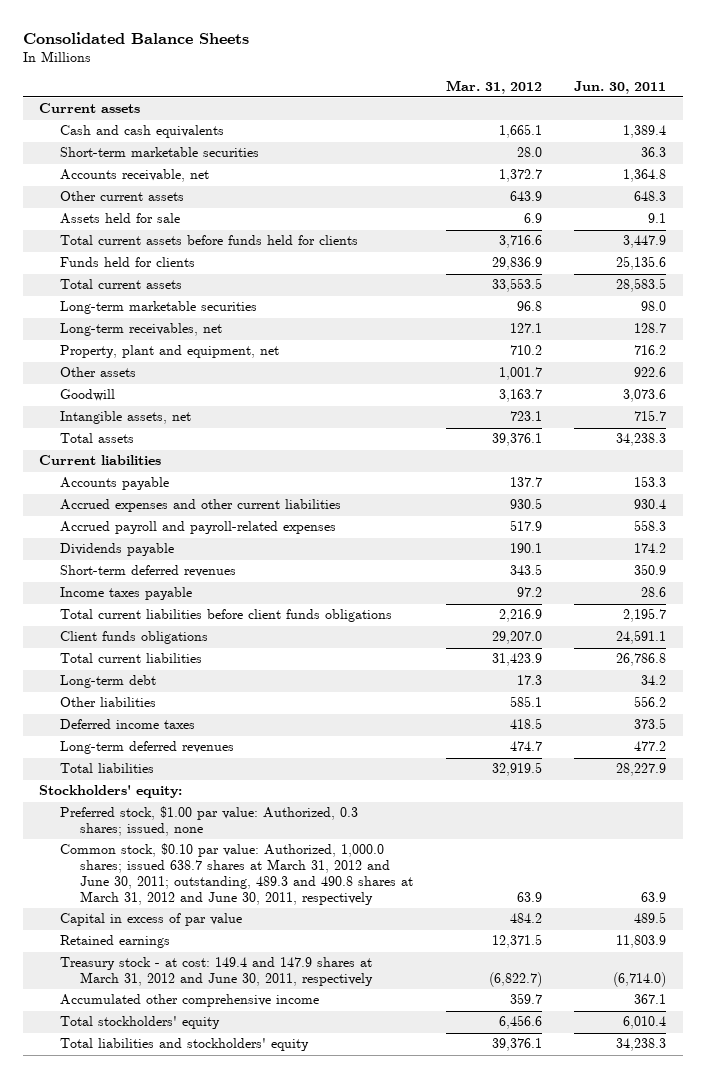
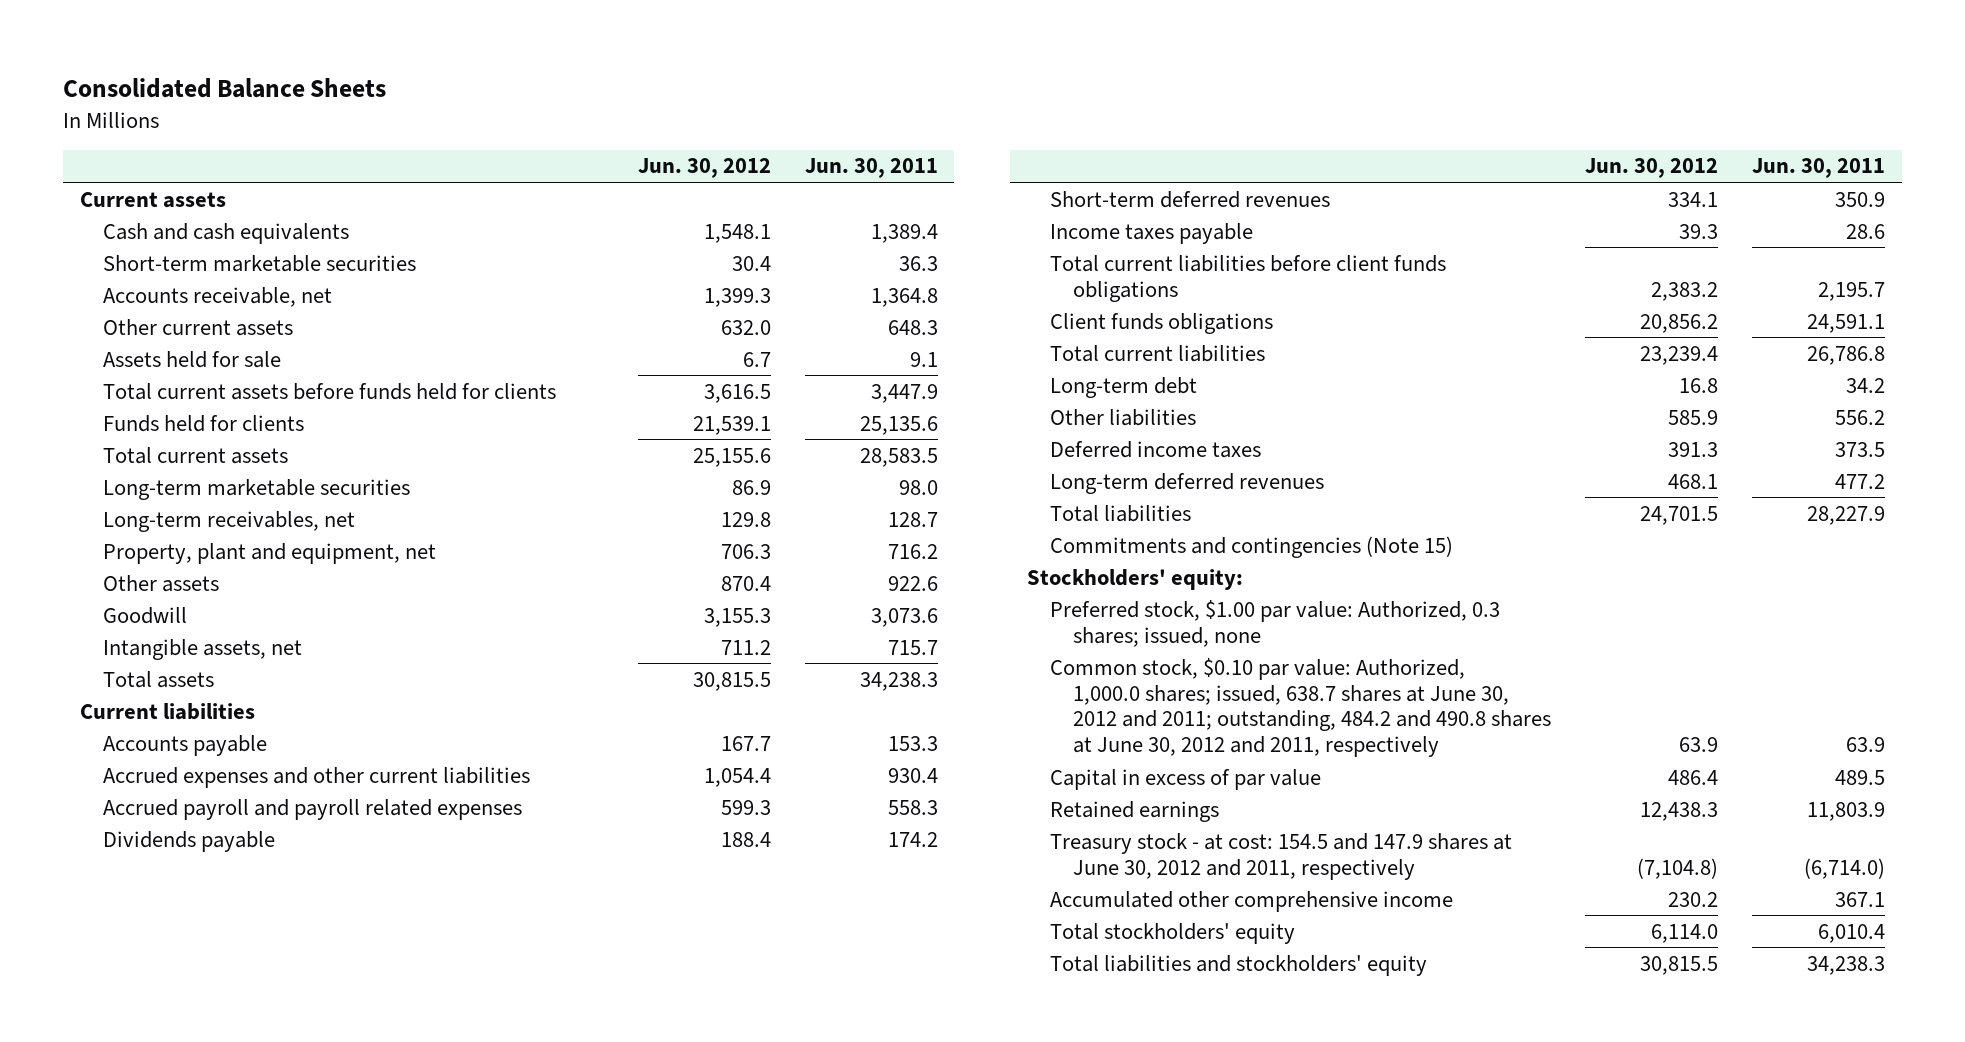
[445,79,542,94] Mar. 31, 2012 -> none
none -> [637,158,771,179] Jun. 30, 2012
[59,521,336,535] Accrued payroll and payroll-related expenses -> [102,798,522,820] Accrued payroll and payroll related expenses
none -> [1050,535,1454,558] Commitments and contingencies (Note 15)
[59,843,414,905] Common stock, $0.10 par value: Authorized, 1,000.0 shares; issued 638.7 shares at March 31, 2012 and June 30, 2011; outstanding, 489.3 and 490.8 shares at March 31, 2012 and June 30, 2011, respectively -> [1050,657,1552,758] Common stock, $0.10 par value: Authorized, 1,000.0 shares; issued, 638.7 shares at June 30, 2012 and 2011; outstanding, 484.2 and 490.8 shares at June 30, 2012 and 2011, respectively
[59,957,374,987] Treasury stock - at cost: 149.4 and 147.9 shares at March 31, 2012 and June 30, 2011, respectively -> [1050,832,1513,880] Treasury stock - at cost: 154.5 and 147.9 shares at June 30, 2012 and 2011, respectively

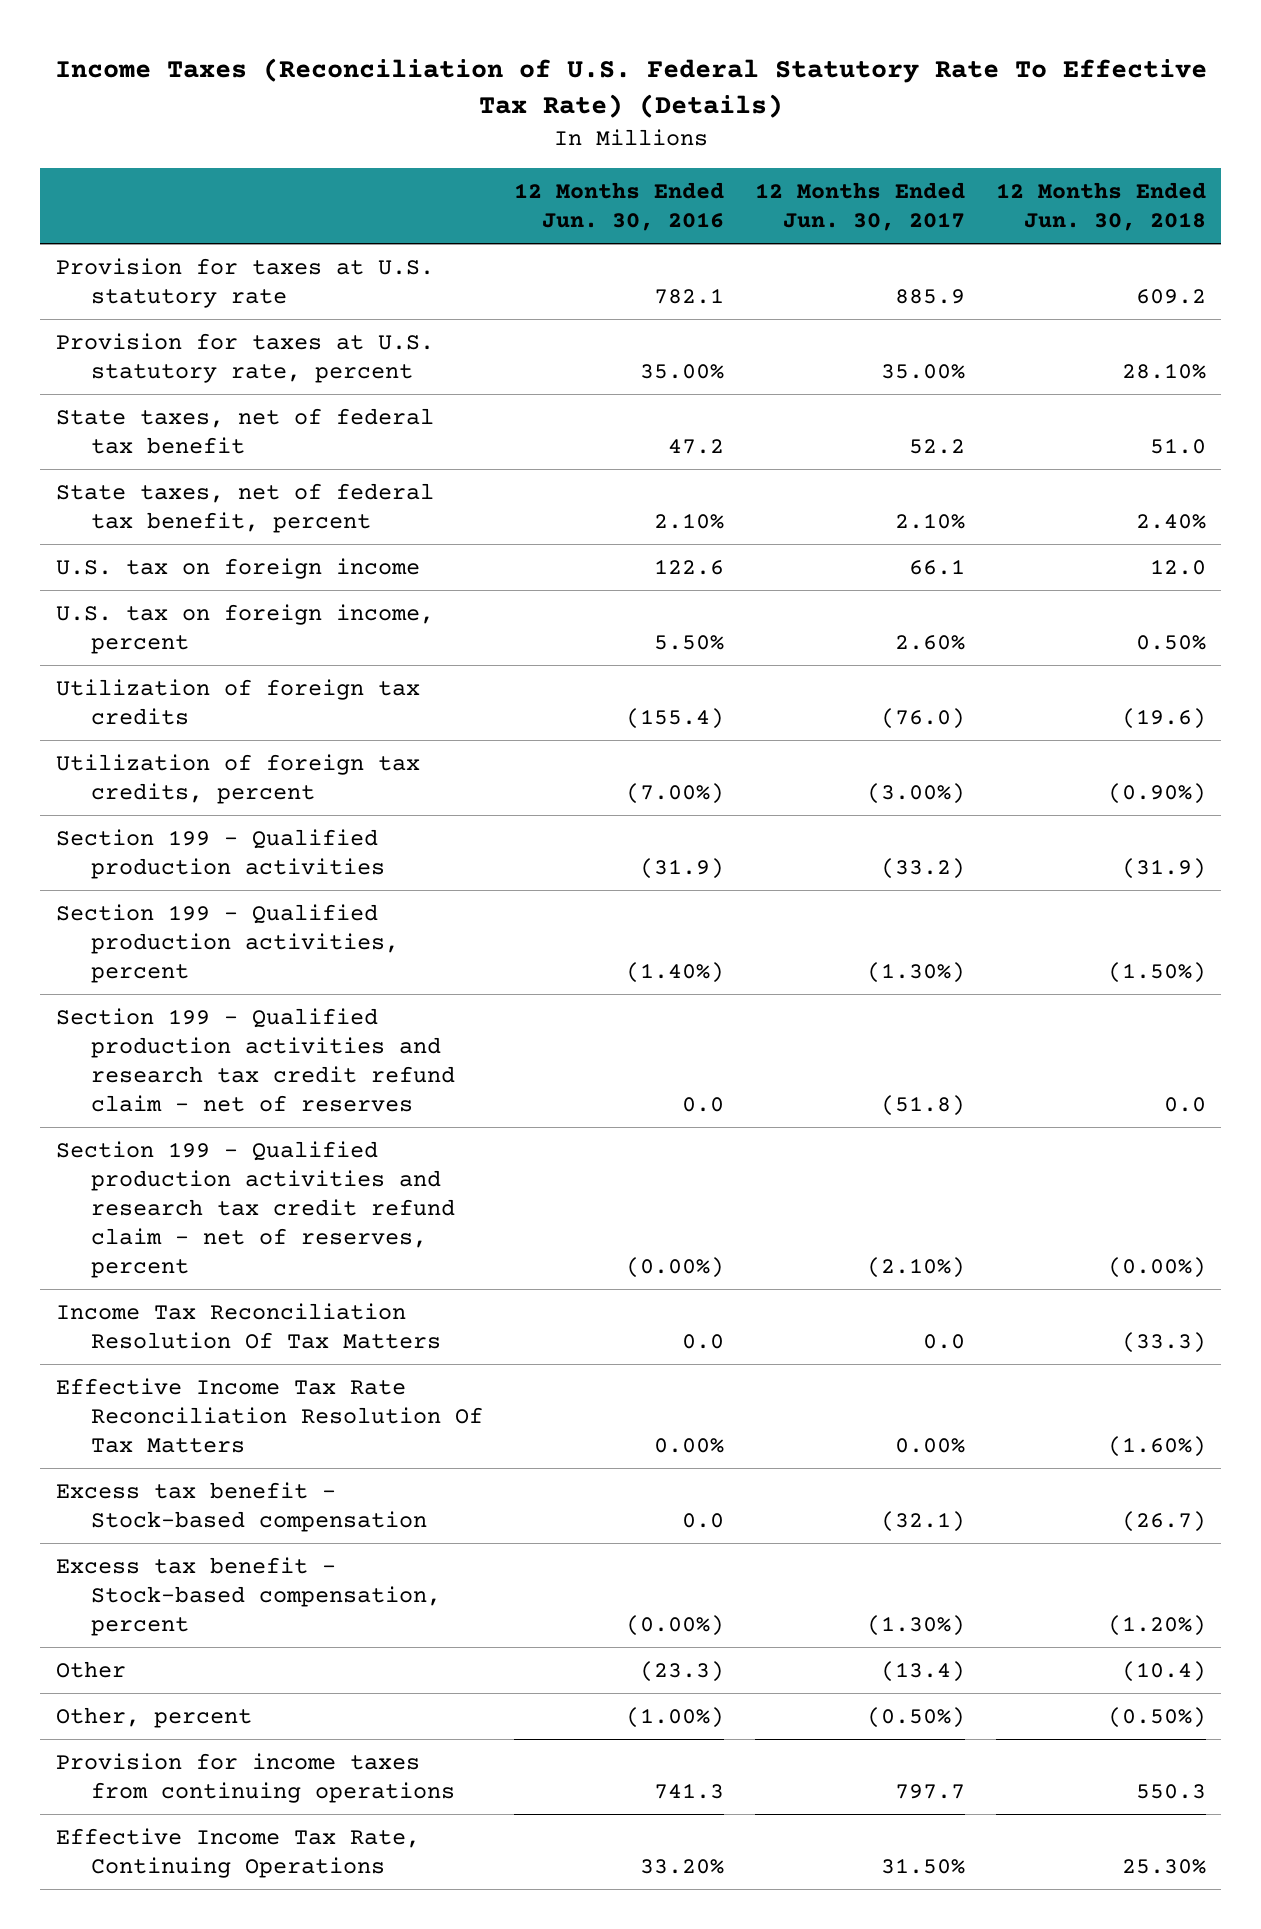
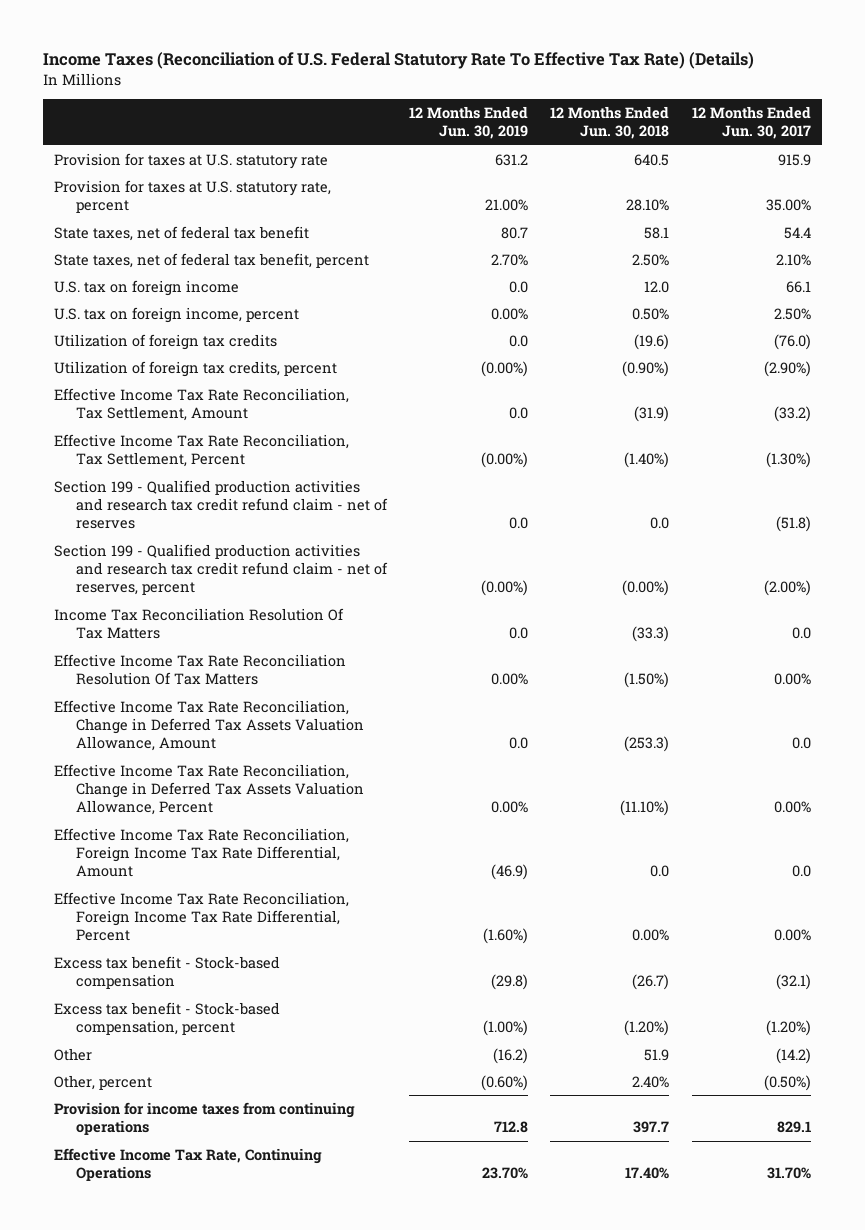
[513,182,724,232] 12 Months Ended Jun. 30, 2016 -> none
none -> [409,105,529,140] 12 Months Ended Jun. 30, 2019
[894,288,965,304] 885.9 -> [777,153,811,166] 915.9
[1135,288,1206,304] 609.2 -> [634,153,670,166] 640.5
[908,438,965,454] 52.2 -> [783,226,811,239] 54.4
[1149,437,1206,454] 51.0 -> [644,226,670,239] 58.1
[1135,513,1206,529] 2.40% -> [632,253,670,266] 2.50%
[894,634,965,650] 2.60% -> [773,307,811,320] 2.50%
[55,903,399,983] Section 199 - Qualified production activities, percent -> none
[866,782,965,804] (3.00%) -> [763,360,811,377] (2.90%)
[55,828,385,879] Section 199 - Qualified production activities -> [54,387,350,422] Effective Income Tax Rate Reconciliation, Tax Settlement, Amount
none -> [54,433,350,468] Effective Income Tax Rate Reconciliation, Tax Settlement, Percent
[866,1256,965,1278] (2.10%) -> [763,580,811,597] (2.00%)
[1107,1435,1206,1457] (1.60%) -> [624,672,670,689] (1.50%)
none -> [54,699,365,752] Effective Income Tax Rate Reconciliation, Change in Deferred Tax Assets Valuation Allowance, Amount
none -> [54,763,365,816] Effective Income Tax Rate Reconciliation, Change in Deferred Tax Assets Valuation Allowance, Percent
none -> [54,827,350,878] Effective Income Tax Rate Reconciliation, Foreign Income Tax Rate Differential, Amount
none -> [54,891,350,942] Effective Income Tax Rate Reconciliation, Foreign Income Tax Rate Differential, Percent
[866,1614,965,1636] (1.30%) -> [765,1020,811,1037] (1.20%)
[880,1660,965,1682] (13.4) -> [775,1047,811,1064] (14.2)
[1121,1660,1206,1682] (10.4) -> [644,1048,670,1061] 51.9
[1107,1706,1206,1728] (0.50%) -> [632,1075,670,1088] 2.40%
[894,1783,965,1799] 797.7 -> [776,1121,811,1134] 829.1
[1135,1783,1206,1799] 550.3 -> [633,1121,670,1134] 397.7
[880,1857,965,1874] 31.50% -> [766,1167,811,1180] 31.70%
[1121,1858,1206,1874] 25.30% -> [625,1167,670,1180] 17.40%

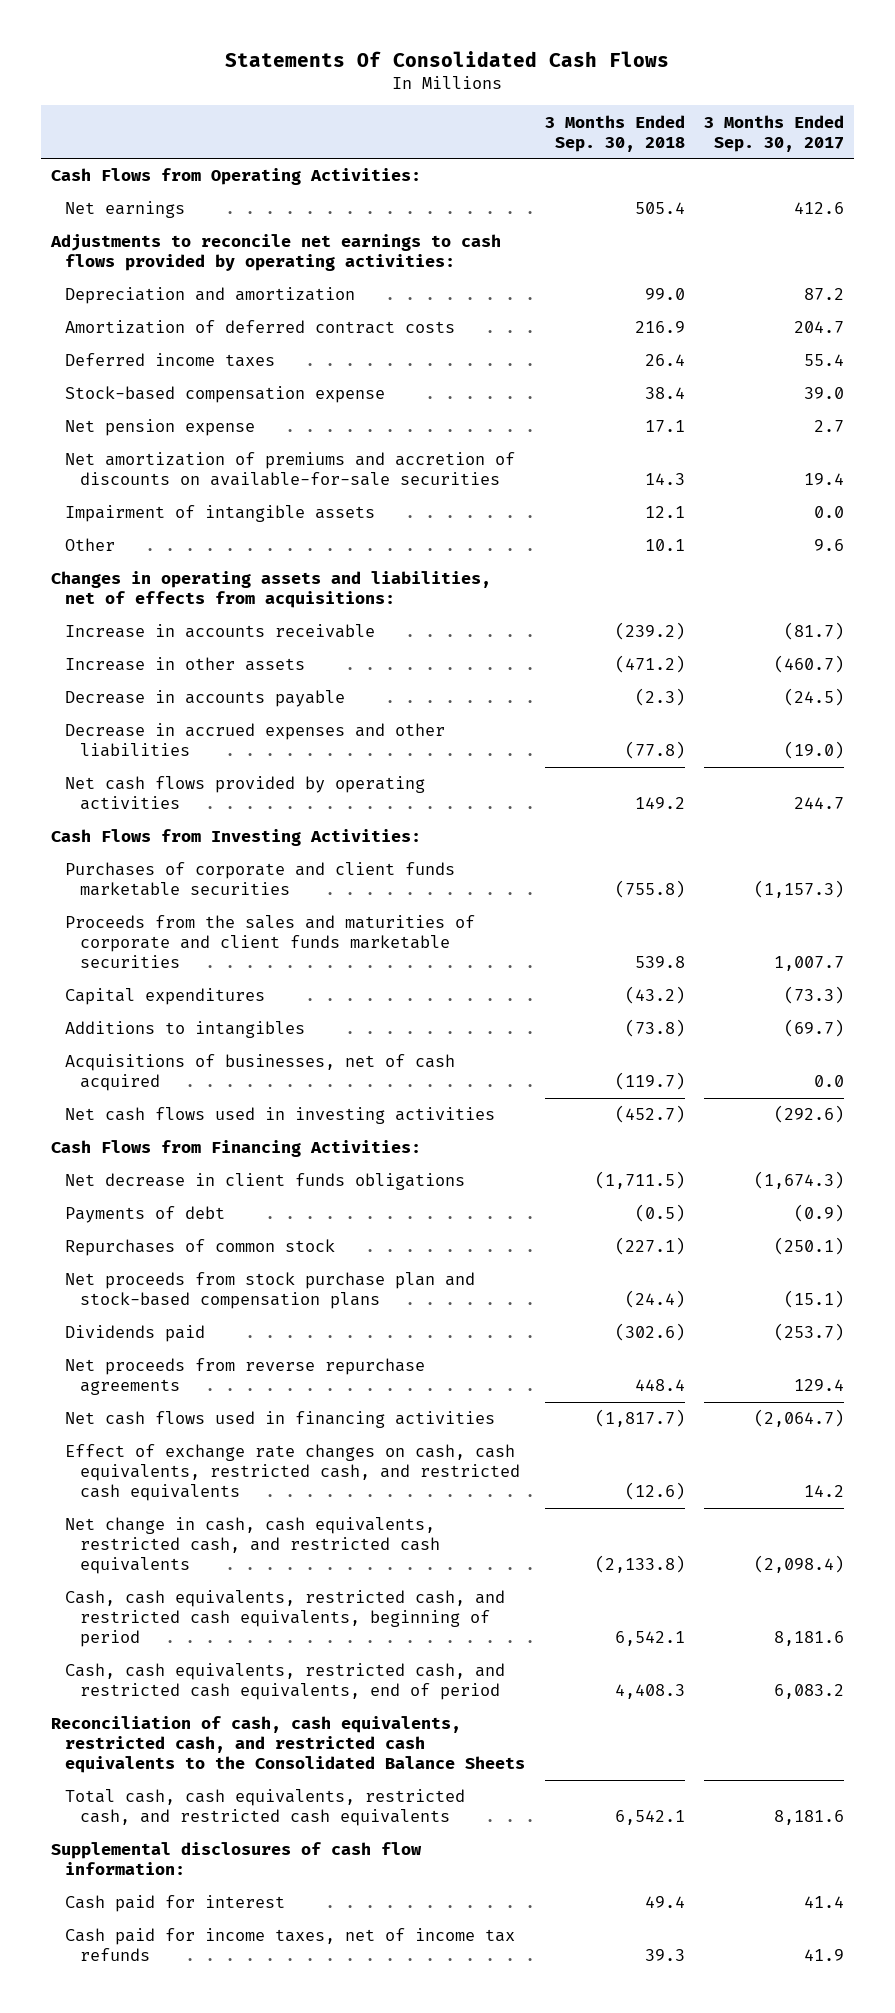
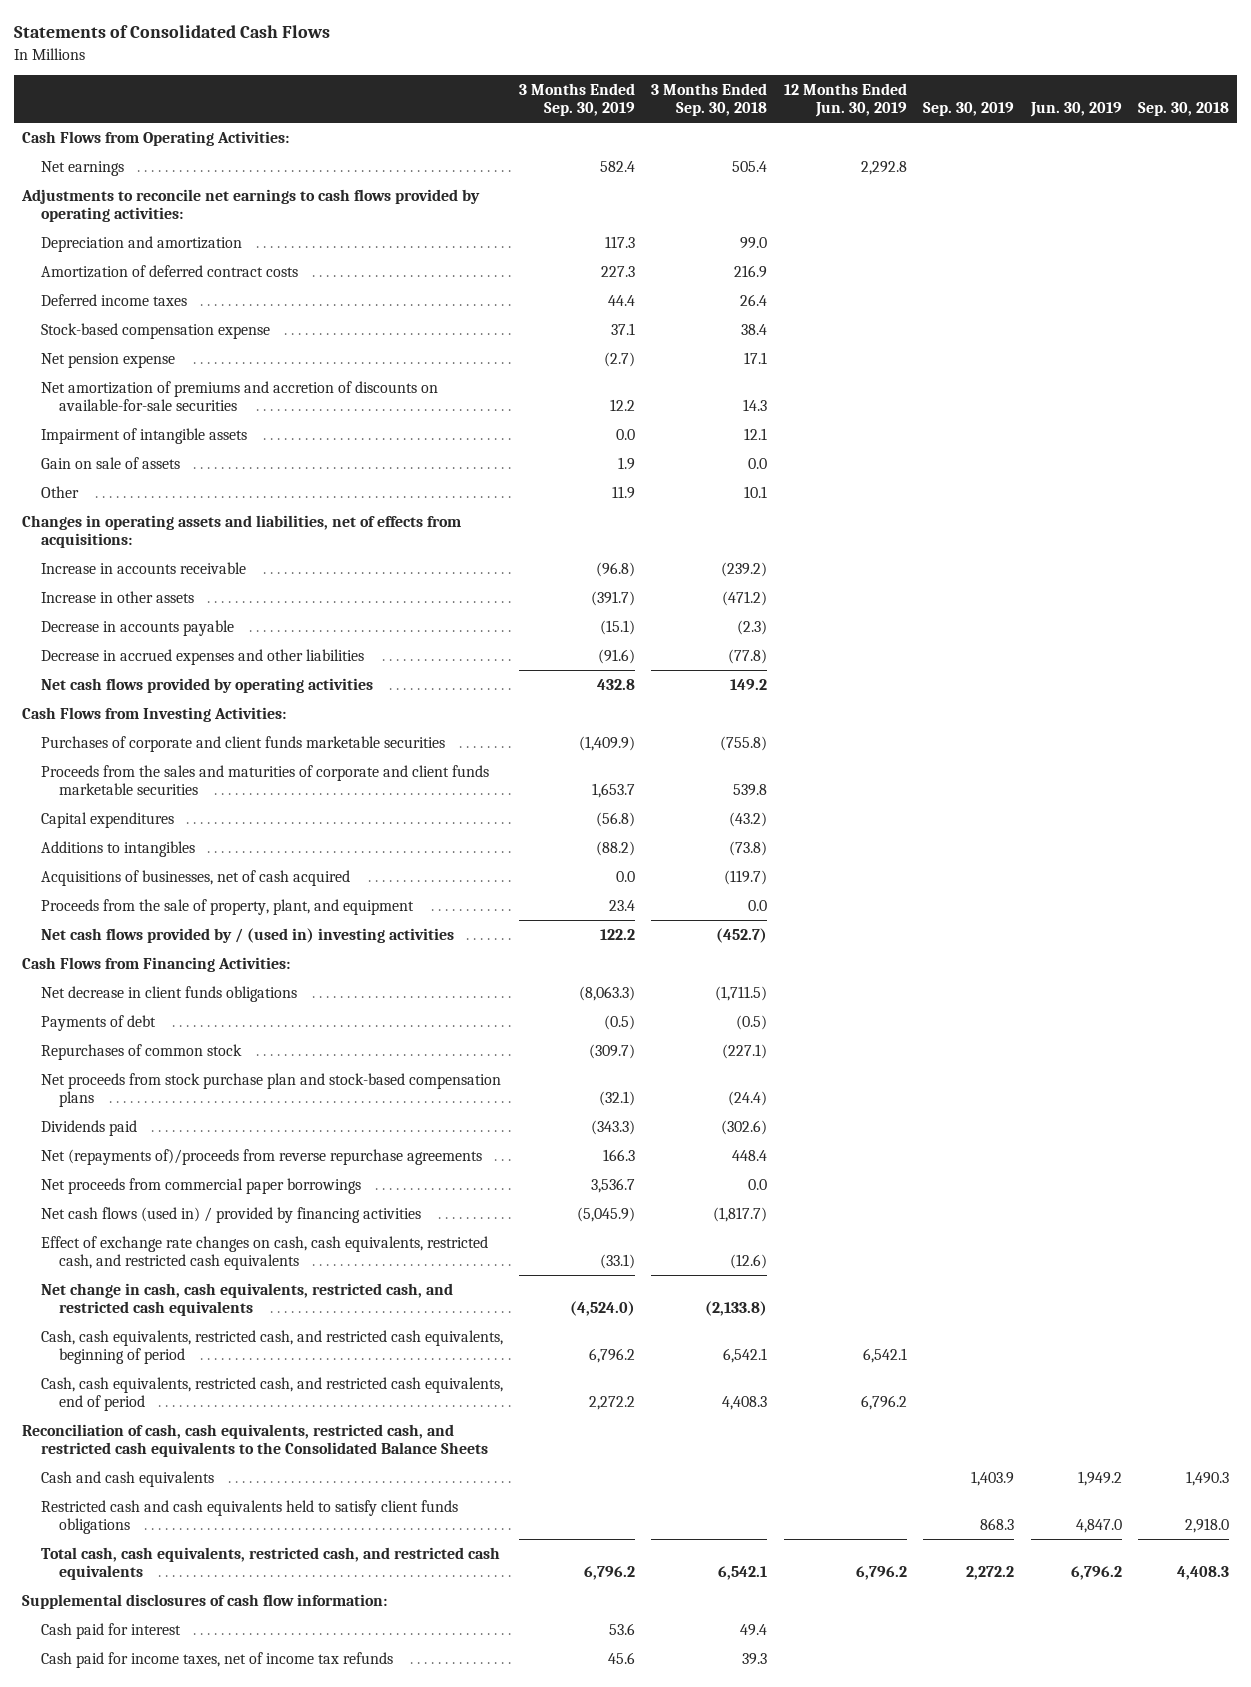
[225,50,670,67] Statements Of Consolidated Cash Flows -> [14,25,331,39] Statements of Consolidated Cash Flows
[704,114,845,152] 3 Months Ended Sep. 30, 2017 -> none
none -> [518,82,635,117] 3 Months Ended Sep. 30, 2019
none -> [783,82,907,118] 12 Months Ended Jun. 30, 2019
none -> [923,102,1015,117] Sep. 30, 2019
none -> [1029,102,1122,118] Jun. 30, 2019
none -> [1138,102,1230,117] Sep. 30, 2018
none -> [40,456,180,469] Gain on sale of assets
none -> [40,898,414,915] Proceeds from the sale of property, plant, and equipment
[65,1107,496,1125] Net cash flows used in investing activities -> [40,927,454,943] Net cash flows provided by / (used in) investing activities
[65,1358,426,1396] Net proceeds from reverse repurchase agreements -> [40,1148,482,1165] Net (repayments of)/proceeds from reverse repurchase agreements
none -> [40,1177,361,1194] Net proceeds from commercial paper borrowings
[65,1411,496,1429] Net cash flows used in financing activities -> [40,1206,421,1223] Net cash flows (used in) / provided by financing activities
none -> [40,1470,214,1487] Cash and cash equivalents
none -> [40,1499,458,1535] Restricted cash and cash equivalents held to satisfy client funds obligations

